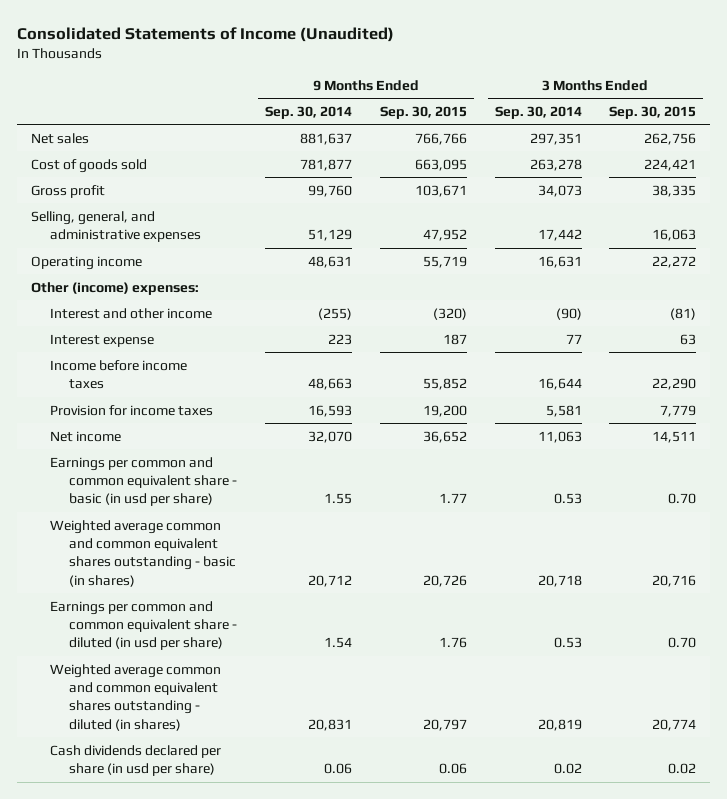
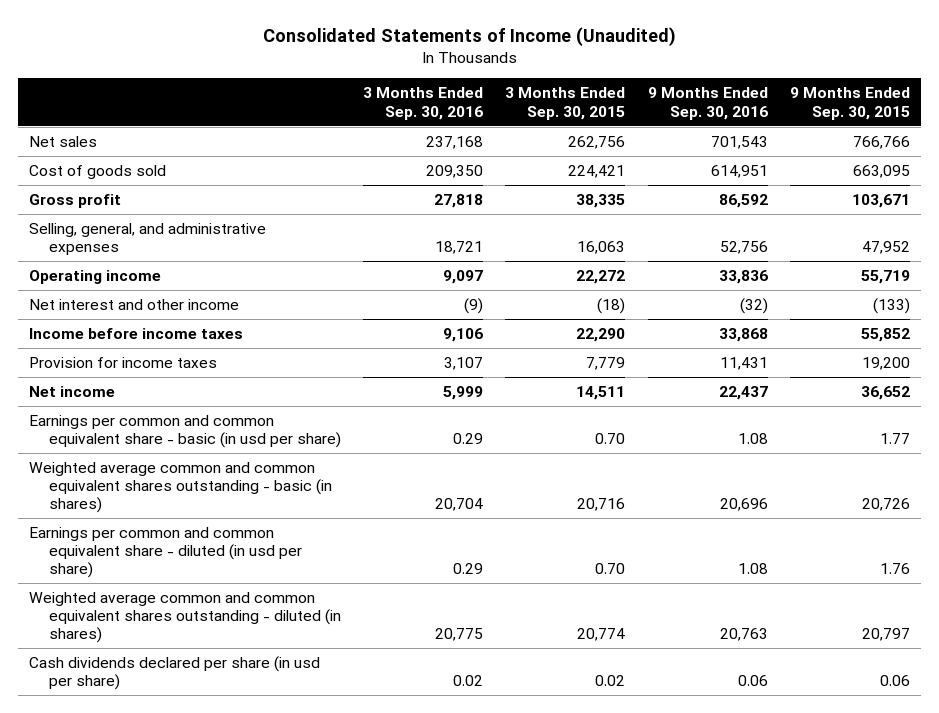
[264,105,352,119] Sep. 30, 2014 -> none
[494,105,582,119] Sep. 30, 2014 -> none
none -> [362,87,483,120] 3 Months Ended Sep. 30, 2016
none -> [647,87,768,120] 9 Months Ended Sep. 30, 2016
[30,281,199,295] Other (income) expenses: -> none
[49,333,154,347] Interest expense -> none
[49,307,212,319] Interest and other income -> [29,299,240,311] Net interest and other income
[432,307,467,320] (320) -> [872,298,910,315] (133)
[670,307,697,320] (81) -> [597,298,626,315] (18)

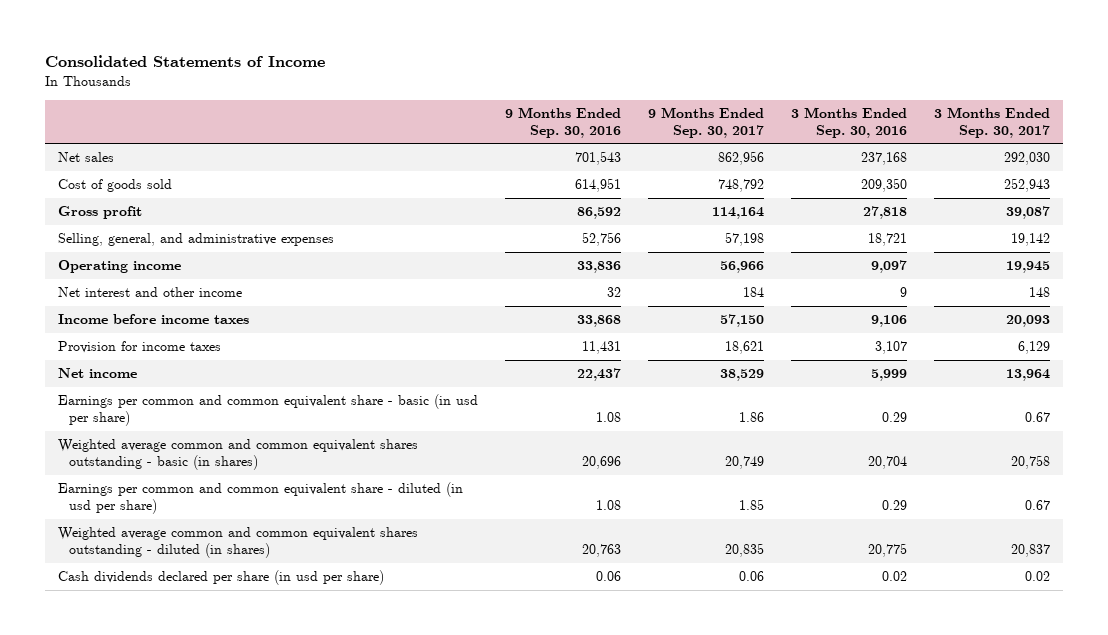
[262,27,676,47] Consolidated Statements of Income (Unaudited) -> [44,54,325,67] Consolidated Statements of Income
[505,87,626,120] 3 Months Ended Sep. 30, 2015 -> none
[789,87,910,120] 9 Months Ended Sep. 30, 2015 -> none
none -> [648,106,765,138] 9 Months Ended Sep. 30, 2017
none -> [933,106,1050,138] 3 Months Ended Sep. 30, 2017
[463,298,483,315] (9) -> [900,287,908,298] 9
[739,298,768,315] (32) -> [607,287,622,298] 32

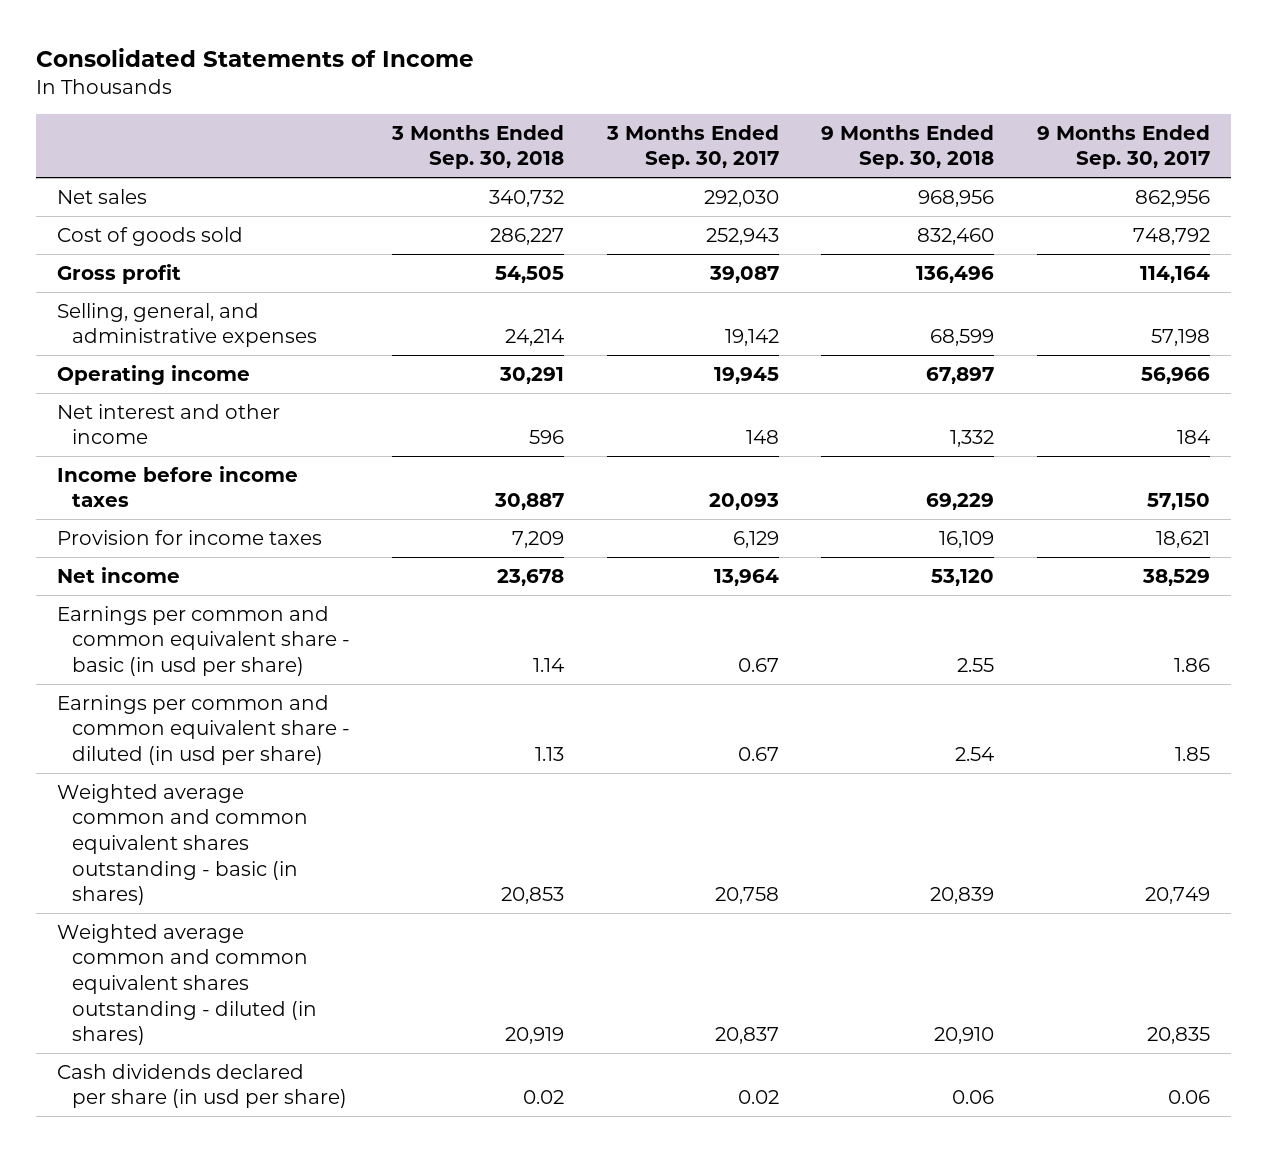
[505,106,622,138] 9 Months Ended Sep. 30, 2016 -> none
[791,106,908,138] 3 Months Ended Sep. 30, 2016 -> none
none -> [391,124,565,170] 3 Months Ended Sep. 30, 2018
none -> [821,124,995,170] 9 Months Ended Sep. 30, 2018
[58,439,419,471] Weighted average common and common equivalent shares outstanding - basic (in shares) -> [56,783,309,906] Weighted average common and common equivalent shares outstanding - basic (in shares)

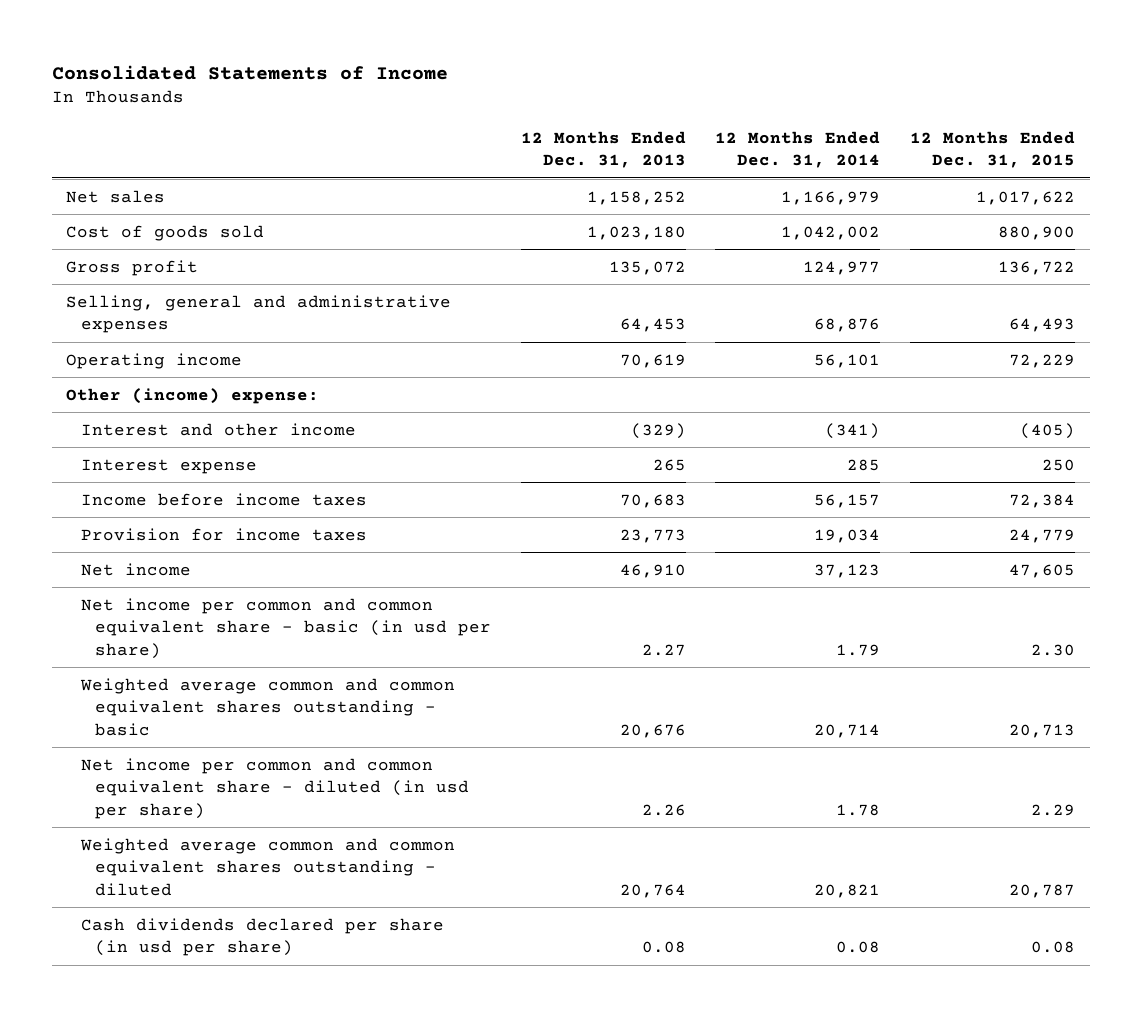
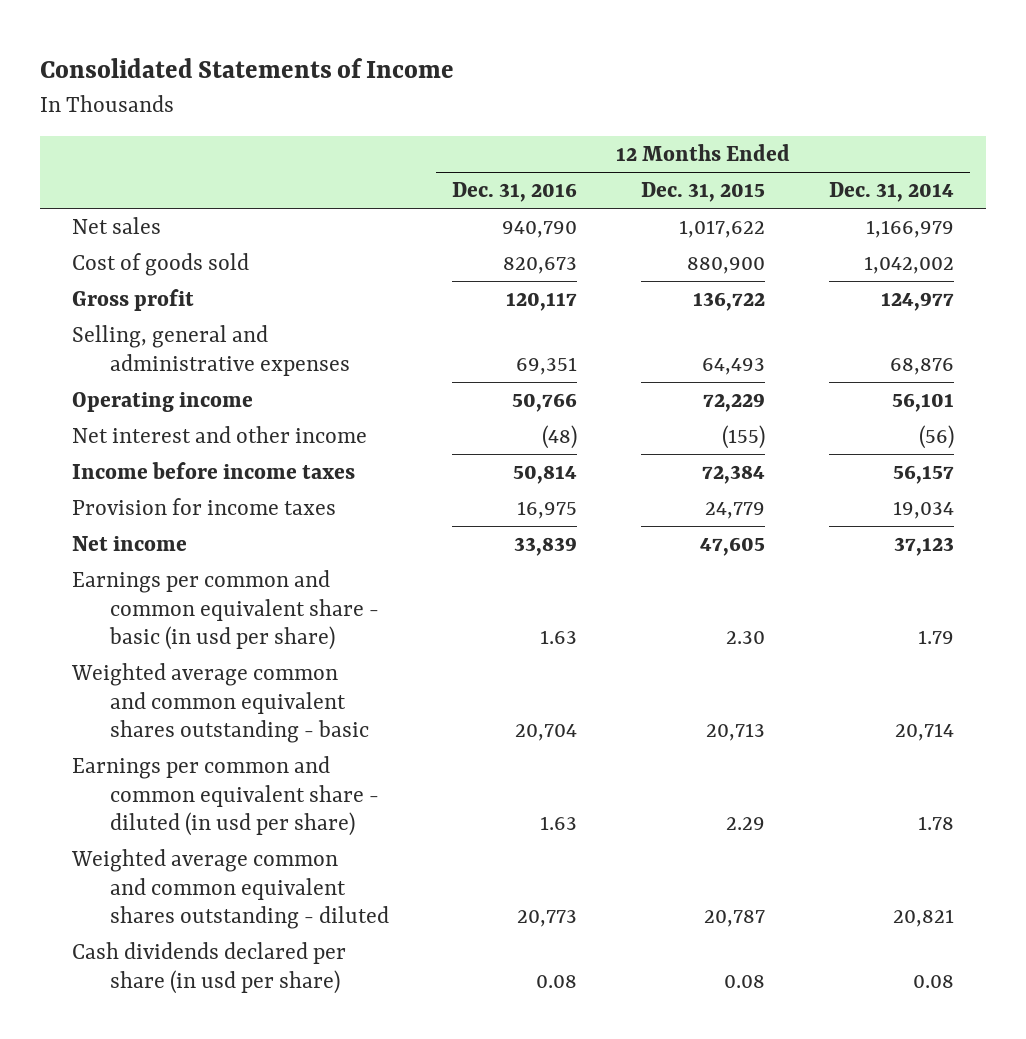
[520,130,686,169] 12 Months Ended Dec. 31, 2013 -> none
none -> [452,182,578,203] Dec. 31, 2016
[66,387,320,404] Other (income) expense: -> none
[80,458,257,474] Interest expense -> none
[80,422,356,436] Interest and other income -> [71,426,367,444] Net interest and other income
[825,422,881,439] (341) -> [918,425,954,450] (56)
[1019,422,1075,439] (405) -> [722,425,766,450] (155)
[80,597,492,659] Net income per common and common equivalent share - basic (in usd per share) -> [71,570,379,651] Earnings per common and common equivalent share - basic (in usd per share)
[80,757,470,819] Net income per common and common equivalent share - diluted (in usd per share) -> [71,756,379,837] Earnings per common and common equivalent share - diluted (in usd per share)

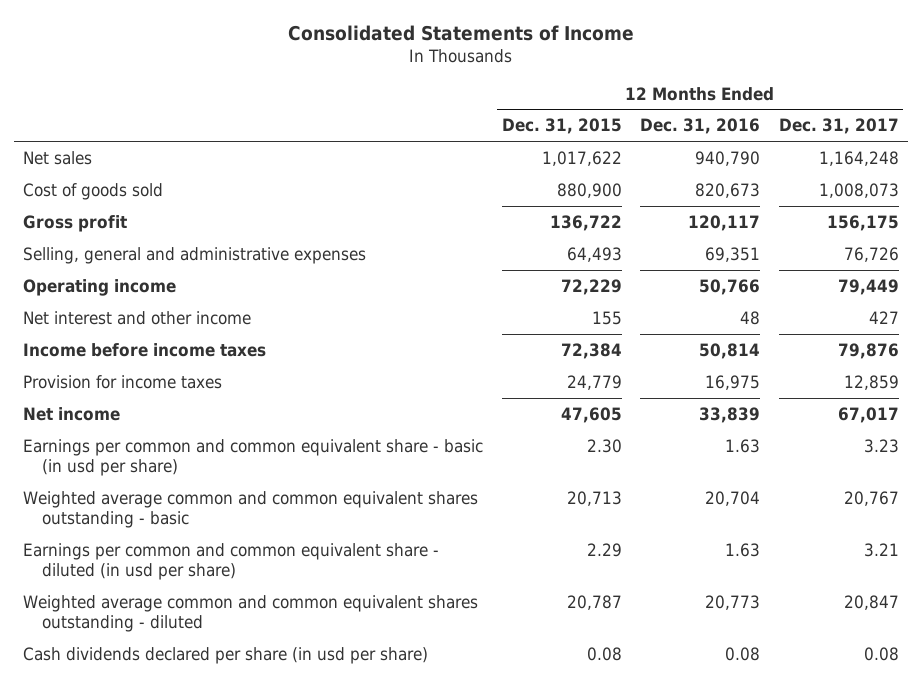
[828,182,954,203] Dec. 31, 2014 -> none
none -> [778,118,899,135] Dec. 31, 2017
[542,425,578,450] (48) -> [740,310,761,325] 48
[722,425,766,450] (155) -> [591,310,622,325] 155

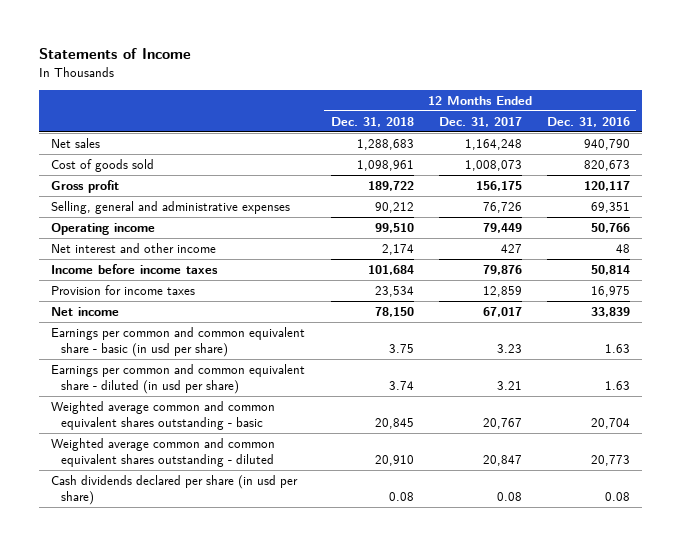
[287,24,634,41] Consolidated Statements of Income -> [38,48,191,60] Statements of Income
[501,118,622,135] Dec. 31, 2015 -> none
none -> [330,116,414,127] Dec. 31, 2018
[23,490,479,528] Weighted average common and common equivalent shares outstanding - basic -> [51,401,276,430] Weighted average common and common equivalent shares outstanding - basic

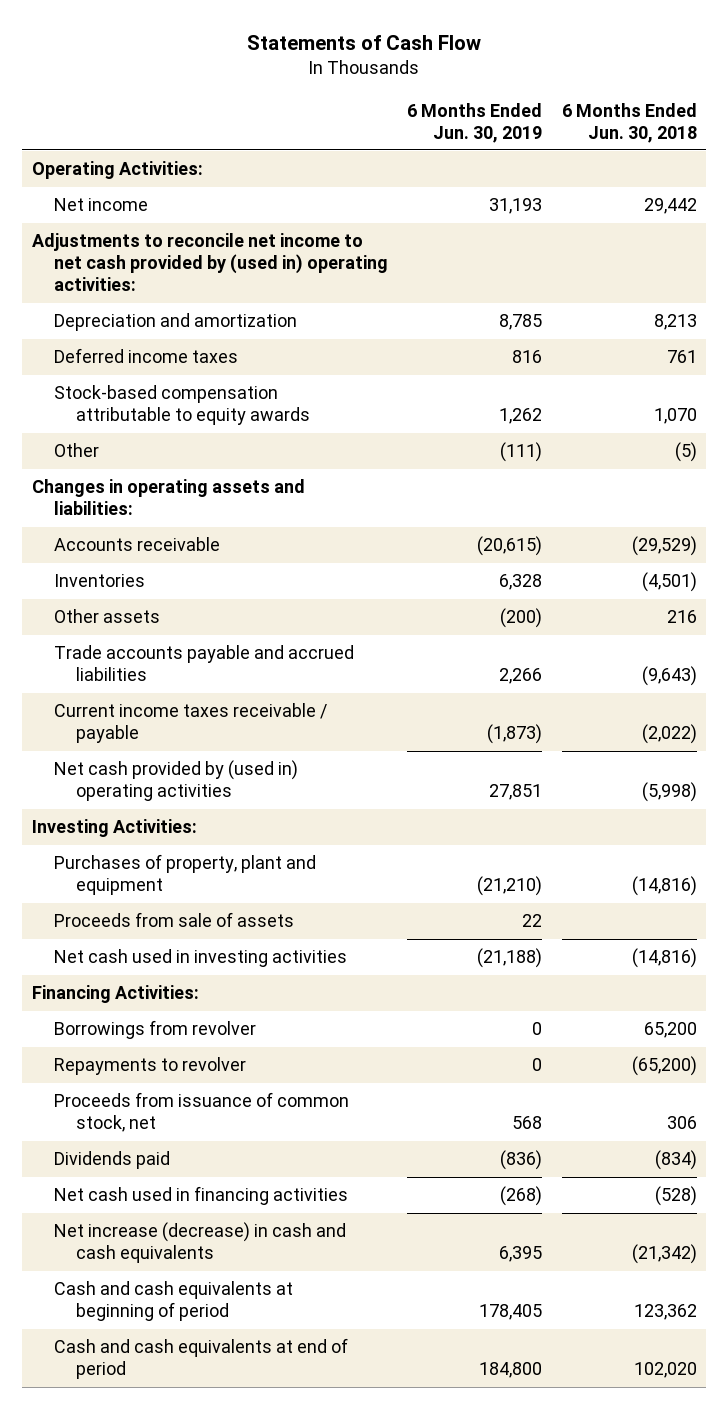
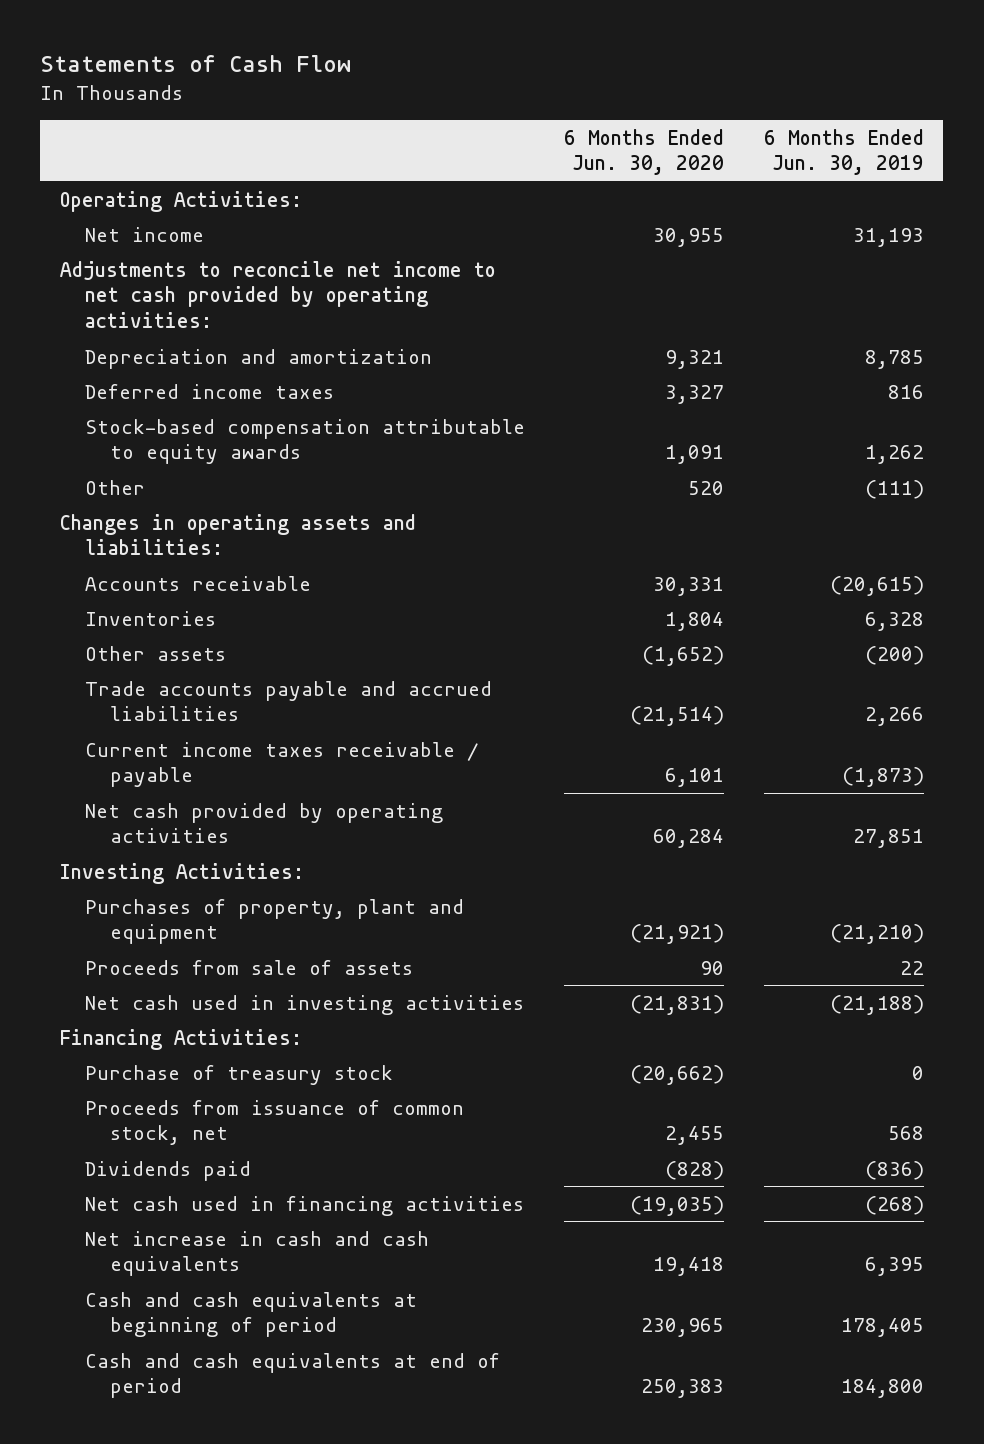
[561,102,697,143] 6 Months Ended Jun. 30, 2018 -> none
none -> [564,128,725,176] 6 Months Ended Jun. 30, 2020
[31,233,389,292] Adjustments to reconcile net income to net cash provided by (used in) operating activities: -> [60,260,497,329] Adjustments to reconcile net income to net cash provided by operating activities:
[54,760,299,802] Net cash provided by (used in) operating activities -> [85,802,444,844] Net cash provided by operating activities
[54,1020,257,1040] Borrowings from revolver -> none
[54,1057,247,1076] Repayments to revolver -> none
none -> [85,1064,394,1085] Purchase of treasury stock
[54,1222,347,1264] Net increase (decrease) in cash and cash equivalents -> [85,1230,430,1277] Net increase in cash and cash equivalents

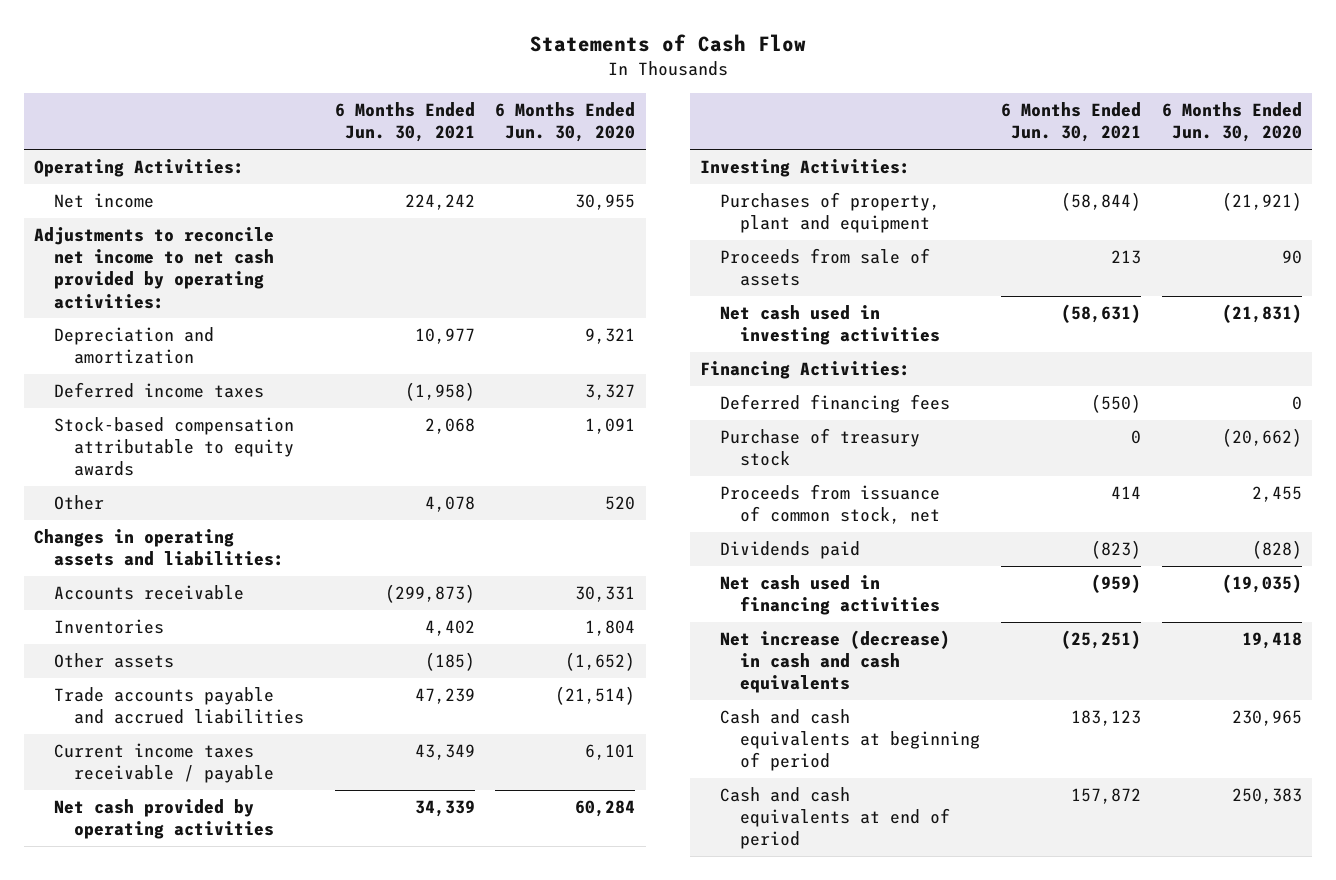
[763,128,924,176] 6 Months Ended Jun. 30, 2019 -> none
none -> [334,102,475,143] 6 Months Ended Jun. 30, 2021
none -> [720,394,951,414] Deferred financing fees
[85,1230,430,1277] Net increase in cash and cash equivalents -> [720,630,951,694] Net increase (decrease) in cash and cash equivalents

